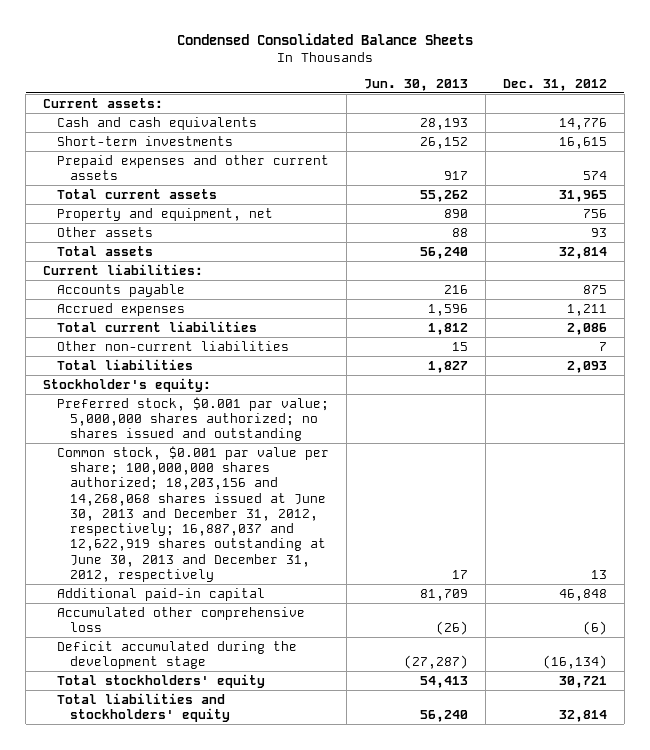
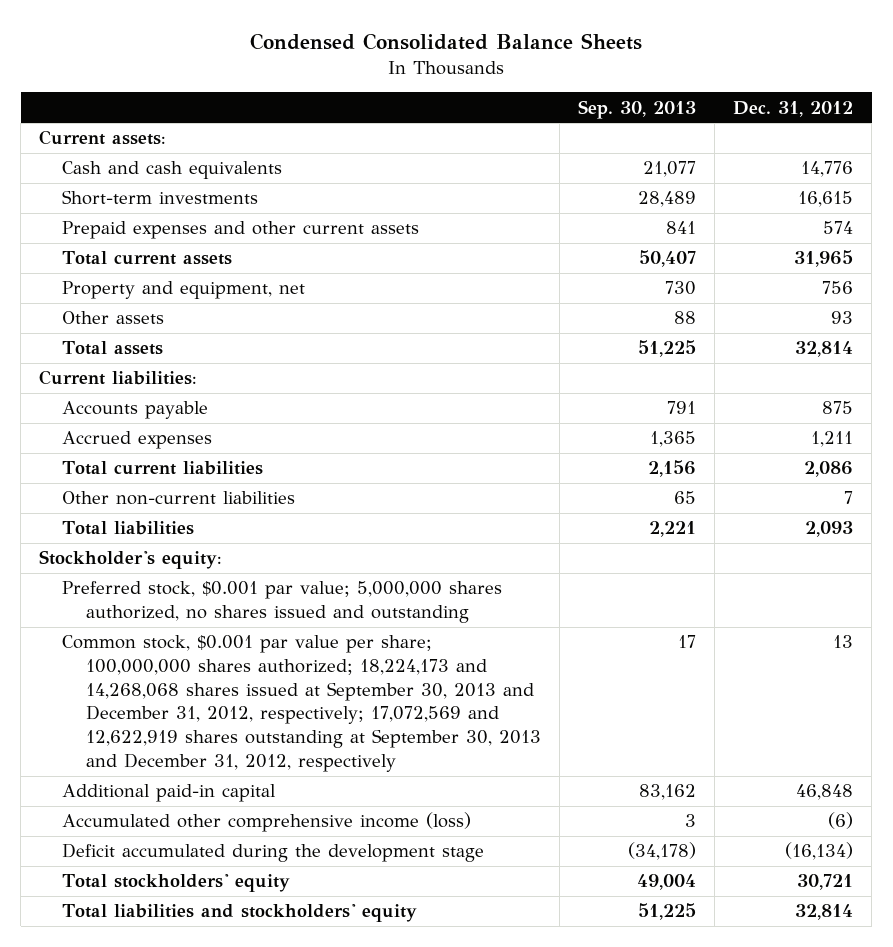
[363,78,468,91] Jun. 30, 2013 -> none
none -> [578,99,697,119] Sep. 30, 2013
[56,396,329,442] Preferred stock, $0.001 par value; 5,000,000 shares authorized; no shares issued and outstanding -> [62,581,503,624] Preferred stock, $0.001 par value; 5,000,000 shares authorized, no shares issued and outstanding
[56,445,329,583] Common stock, $0.001 par value per share; 100,000,000 shares authorized; 18,203,156 and 14,268,068 shares issued at June 30, 2013 and December 31, 2012, respectively; 16,887,037 and 12,622,919 shares outstanding at June 30, 2013 and December 31, 2012, respectively -> [62,635,541,772] Common stock, $0.001 par value per share; 100,000,000 shares authorized; 18,224,173 and 14,268,068 shares issued at September 30, 2013 and December 31, 2012, respectively; 17,072,569 and 12,622,919 shares outstanding at September 30, 2013 and December 31, 2012, respectively
[56,606,305,632] Accumulated other comprehensive loss -> [62,812,472,833] Accumulated other comprehensive income (loss)

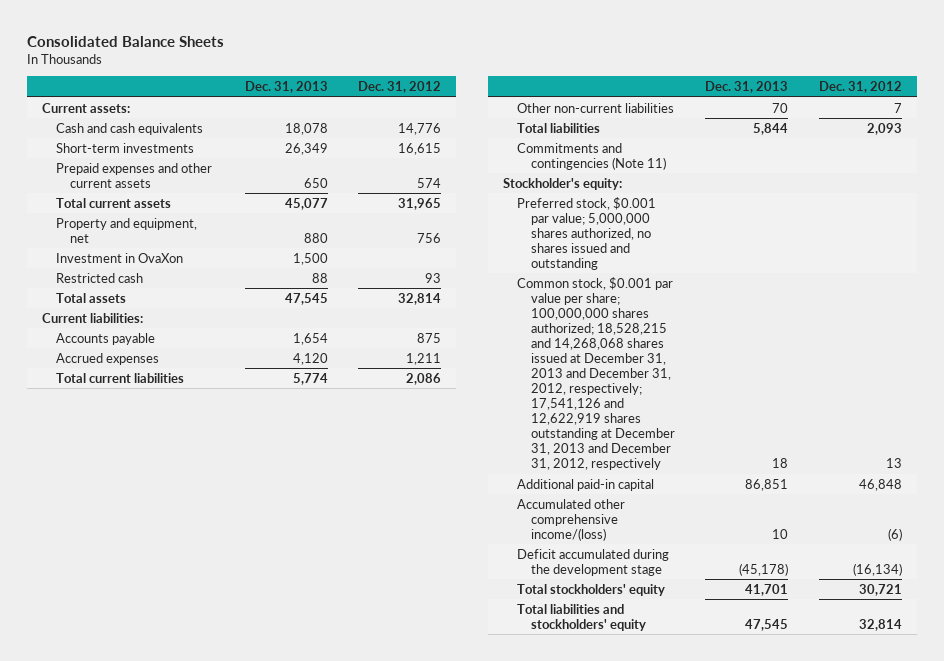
[250,33,643,51] Condensed Consolidated Balance Sheets -> [26,35,224,47] Consolidated Balance Sheets
[578,99,697,119] Sep. 30, 2013 -> none
none -> [244,80,328,93] Dec. 31, 2013
[62,311,165,325] Other assets -> none
none -> [56,252,184,263] Investment in OvaXon
none -> [56,272,144,283] Restricted cash
none -> [517,142,667,170] Commitments and contingencies (Note 11)
[62,635,541,772] Common stock, $0.001 par value per share; 100,000,000 shares authorized; 18,224,173 and 14,268,068 shares issued at September 30, 2013 and December 31, 2012, respectively; 17,072,569 and 12,622,919 shares outstanding at September 30, 2013 and December 31, 2012, respectively -> [517,276,676,470] Common stock, $0.001 par value per share; 100,000,000 shares authorized; 18,528,215 and 14,268,068 shares issued at December 31, 2013 and December 31, 2012, respectively; 17,541,126 and 12,622,919 shares outstanding at December 31, 2013 and December 31, 2012, respectively
[62,812,472,833] Accumulated other comprehensive income (loss) -> [517,498,626,541] Accumulated other comprehensive income/(loss)

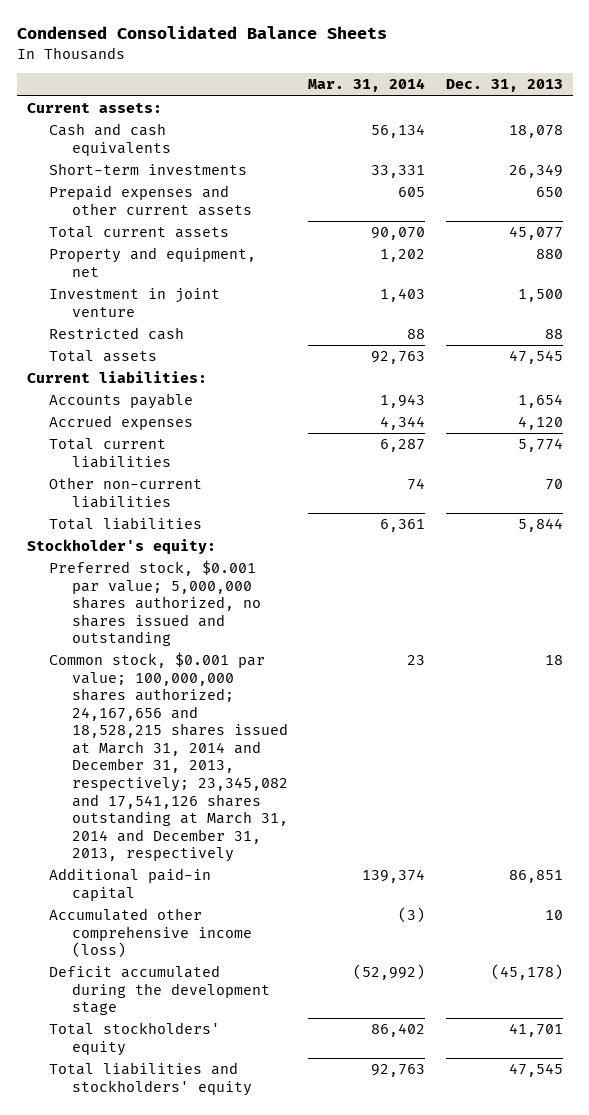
[26,35,224,47] Consolidated Balance Sheets -> [16,26,387,40] Condensed Consolidated Balance Sheets
[358,80,442,93] Dec. 31, 2012 -> none
none -> [308,78,426,93] Mar. 31, 2014
[56,252,184,263] Investment in OvaXon -> [49,288,221,317] Investment in joint venture
[517,142,667,170] Commitments and contingencies (Note 11) -> none
[517,276,676,470] Common stock, $0.001 par value per share; 100,000,000 shares authorized; 18,528,215 and 14,268,068 shares issued at December 31, 2013 and December 31, 2012, respectively; 17,541,126 and 12,622,919 shares outstanding at December 31, 2013 and December 31, 2012, respectively -> [49,652,288,863] Common stock, $0.001 par value; 100,000,000 shares authorized; 24,167,656 and 18,528,215 shares issued at March 31, 2014 and December 31, 2013, respectively; 23,345,082 and 17,541,126 shares outstanding at March 31, 2014 and December 31, 2013, respectively
[517,498,626,541] Accumulated other comprehensive income/(loss) -> [49,908,252,959] Accumulated other comprehensive income (loss)

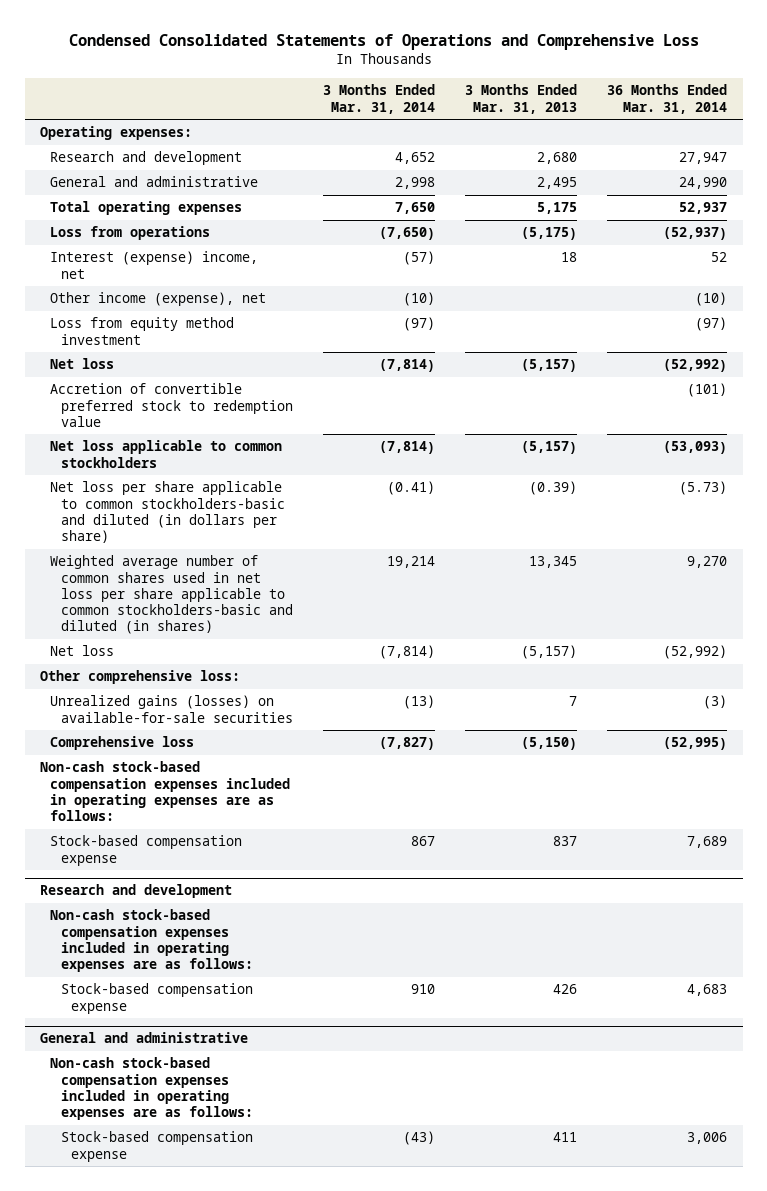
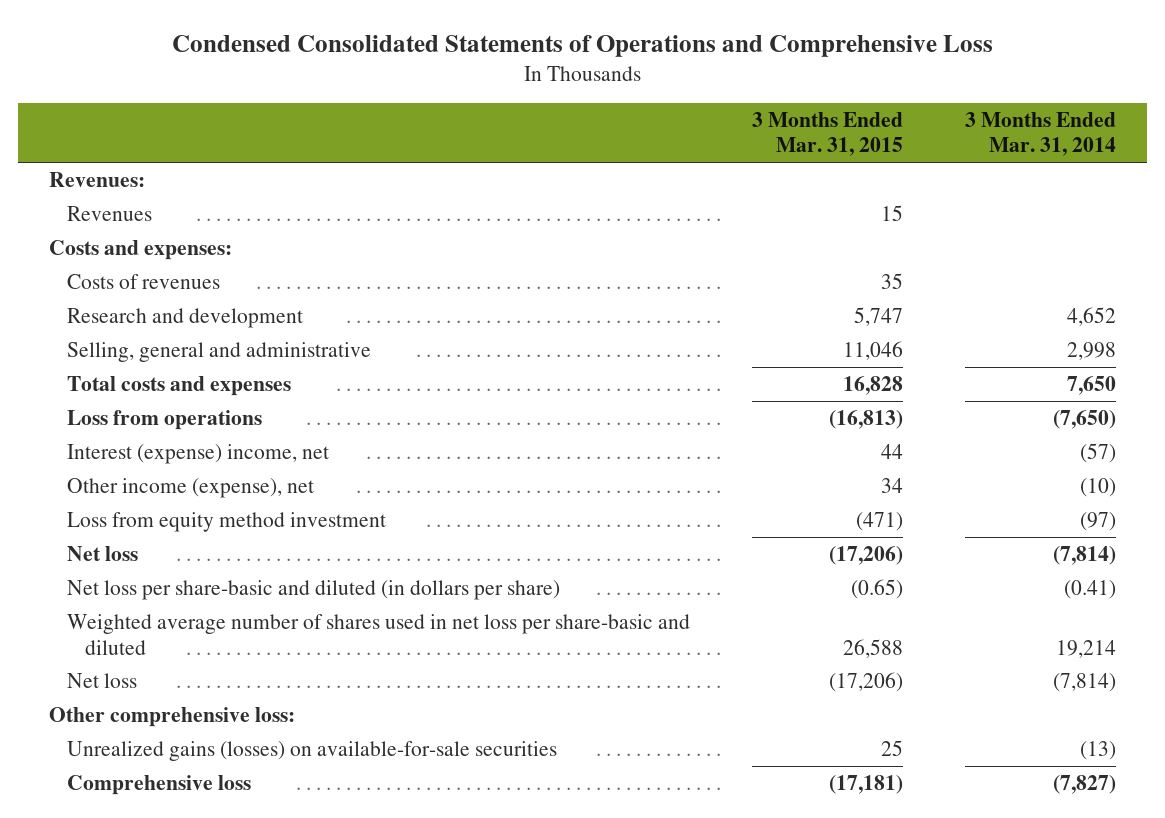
[465,84,578,114] 3 Months Ended Mar. 31, 2013 -> none
[607,84,728,114] 36 Months Ended Mar. 31, 2014 -> none
none -> [752,112,904,157] 3 Months Ended Mar. 31, 2015
none -> [49,172,146,188] Revenues:
none -> [67,206,153,222] Revenues
[39,126,192,141] Operating expenses: -> [49,240,233,261] Costs and expenses:
none -> [67,274,221,290] Costs of revenues
[50,176,259,188] General and administrative -> [67,342,372,363] Selling, general and administrative
[50,201,243,216] Total operating expenses -> [67,376,292,397] Total costs and expenses
[50,383,293,427] Accretion of convertible preferred stock to redemption value -> none
[50,440,283,468] Net loss applicable to common stockholders -> none
[50,481,285,544] Net loss per share applicable to common stockholders-basic and diluted (in dollars per share) -> [67,580,561,601] Net loss per share-basic and diluted (in dollars per share)
[50,555,293,635] Weighted average number of common shares used in net loss per share applicable to common stockholders-basic and diluted (in shares) -> [67,614,691,655] Weighted average number of shares used in net loss per share-basic and diluted
[39,761,291,822] Non-cash stock-based compensation expenses included in operating expenses are as follows: -> none
[50,835,243,866] Stock-based compensation expense -> none
[39,884,232,899] Research and development -> none
[50,909,253,973] Non-cash stock-based compensation expenses included in operating expenses are as follows: -> none
[60,983,253,1014] Stock-based compensation expense -> none
[39,1032,248,1044] General and administrative -> none
[50,1057,253,1121] Non-cash stock-based compensation expenses included in operating expenses are as follows: -> none
[60,1131,253,1162] Stock-based compensation expense -> none

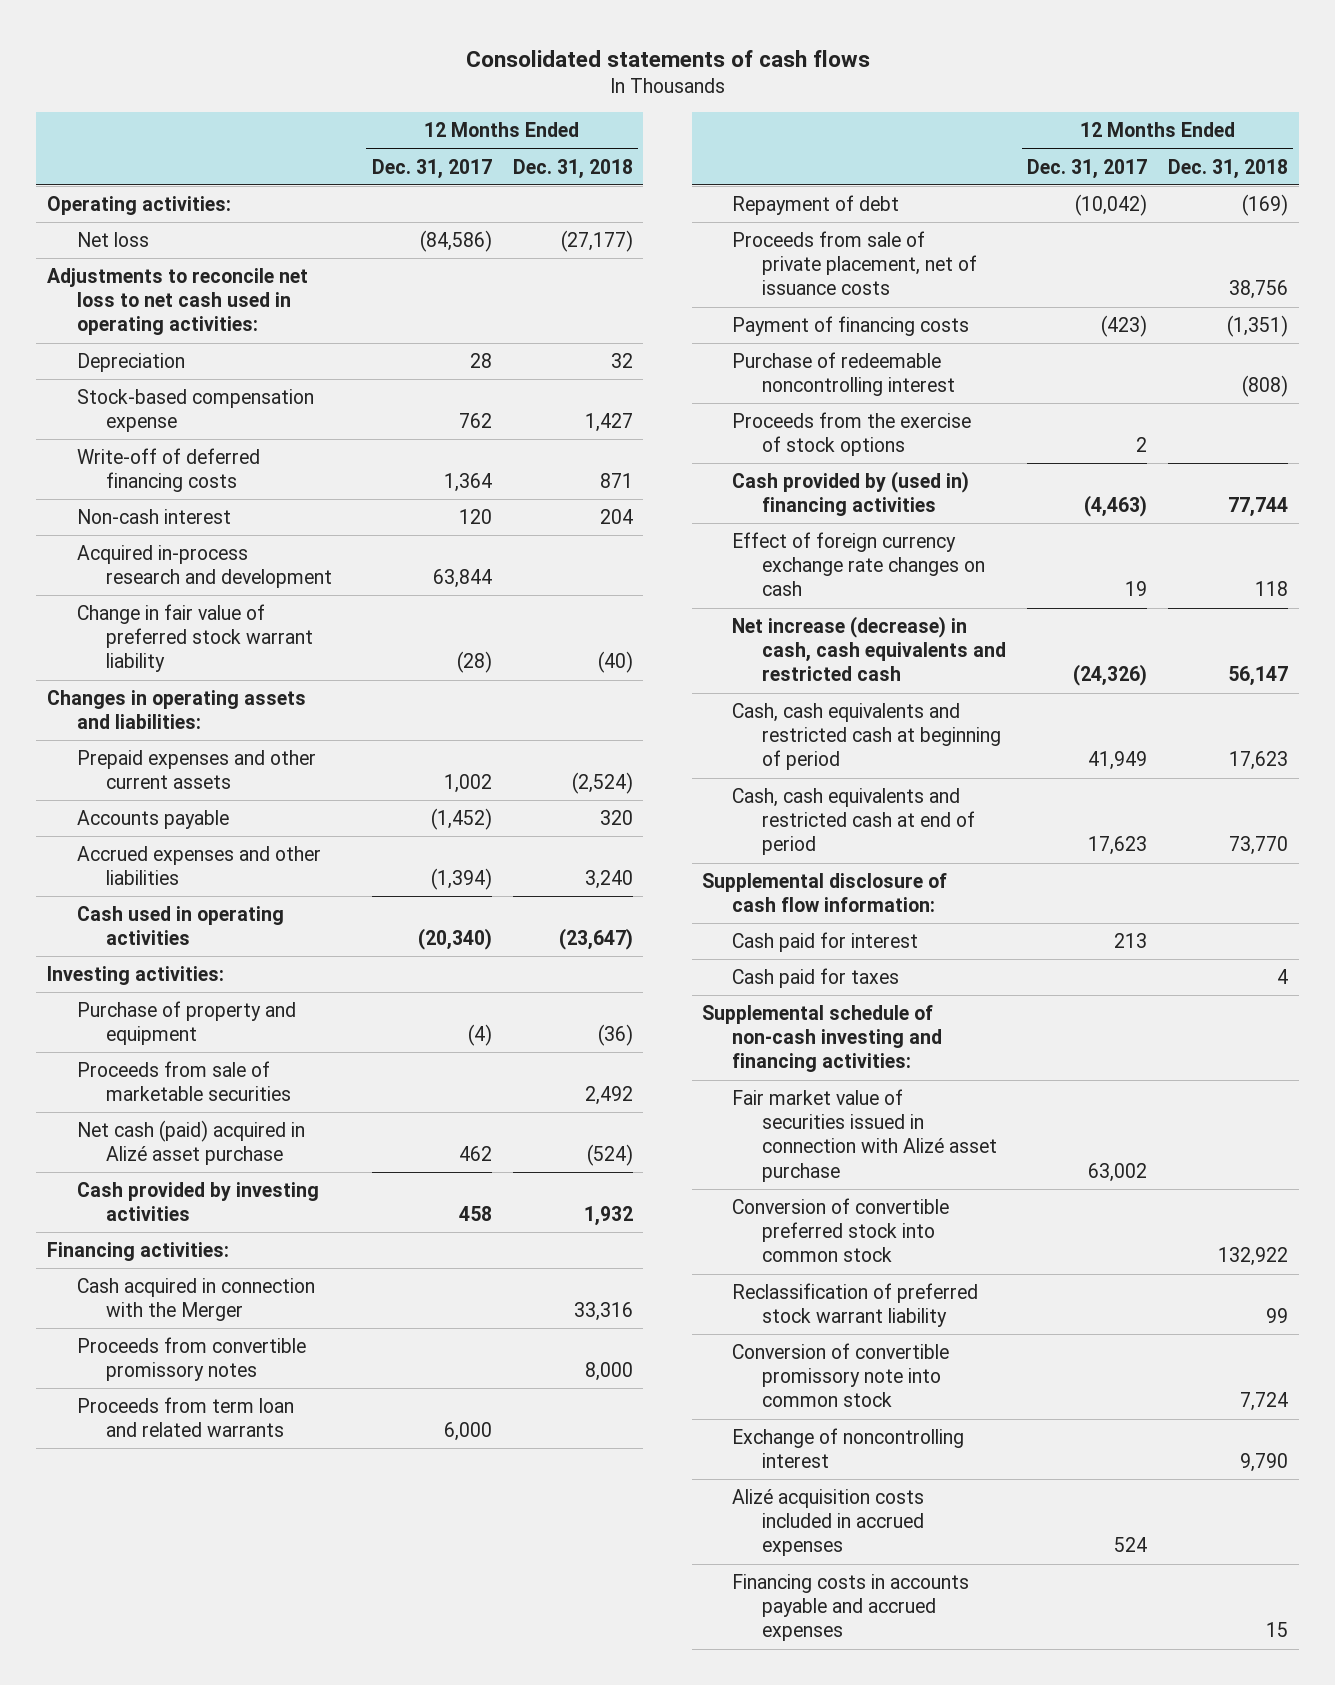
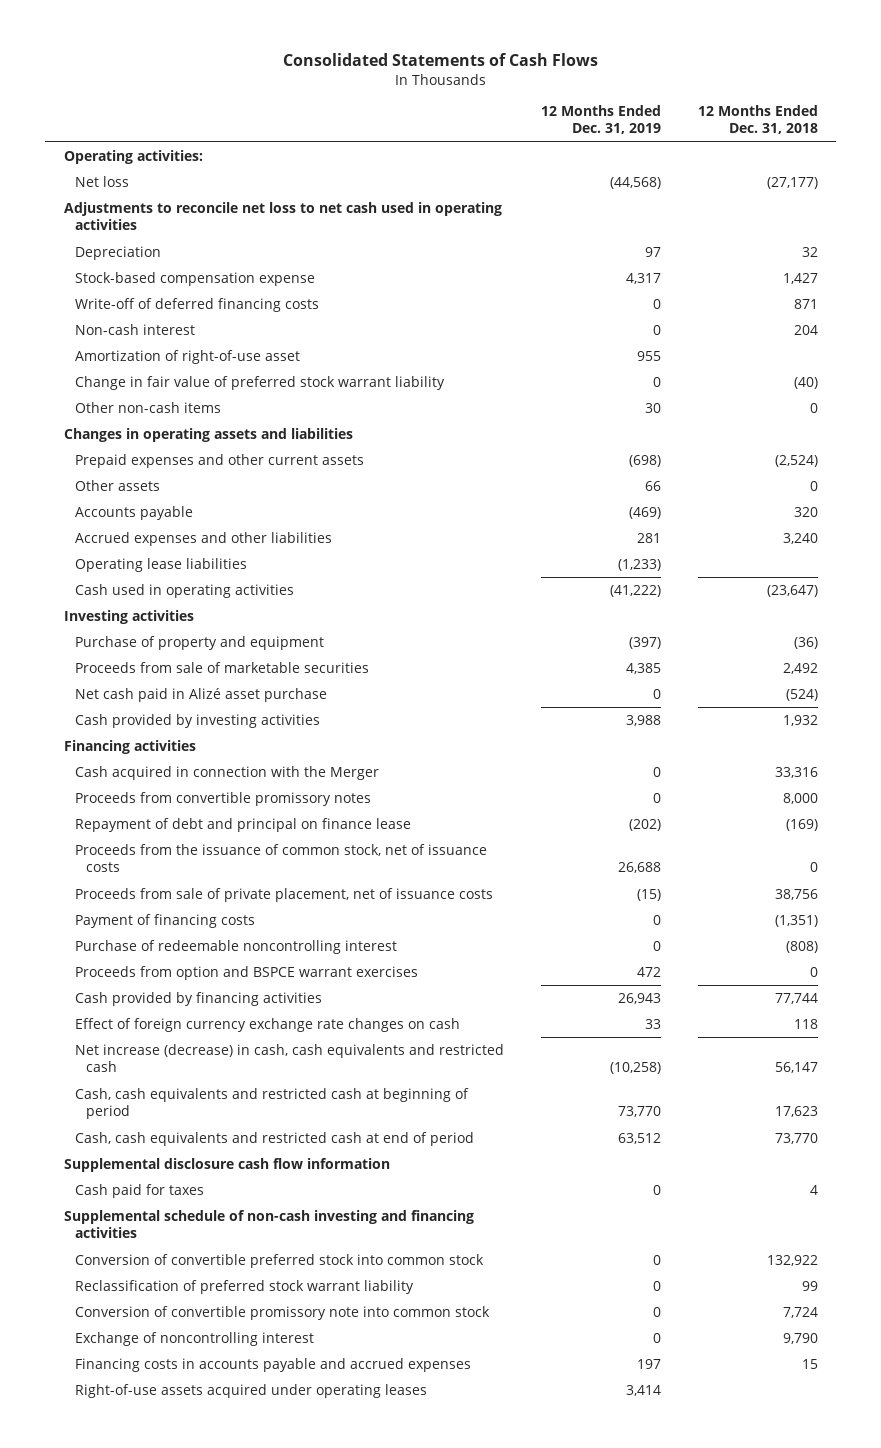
[465,49,870,67] Consolidated statements of cash flows -> [282,53,598,67] Consolidated Statements of Cash Flows
[371,158,492,179] Dec. 31, 2017 -> none
none -> [540,105,661,135] 12 Months Ended Dec. 31, 2019
[47,268,309,336] Adjustments to reconcile net loss to net cash used in operating activities: -> [63,202,502,231] Adjustments to reconcile net loss to net cash used in operating activities
[76,545,333,589] Acquired in-process research and development -> none
none -> [74,350,300,365] Amortization of right-of-use asset
none -> [74,402,221,414] Other non-cash items
[47,690,307,730] Changes in operating assets and liabilities: -> [63,428,353,443] Changes in operating assets and liabilities
none -> [74,480,160,492] Other assets
none -> [74,558,247,573] Operating lease liabilities
[47,966,225,986] Investing activities: -> [63,610,194,625] Investing activities
[76,1120,305,1166] Net cash (paid) acquired in Alizé asset purchase -> [74,688,327,703] Net cash paid in Alizé asset purchase
[47,1242,230,1262] Financing activities: -> [63,740,196,755] Financing activities
[76,1397,294,1438] Proceeds from term loan and related warrants -> none
[732,195,900,216] Repayment of debt -> [74,818,411,833] Repayment of debt and principal on finance lease
none -> [74,844,487,873] Proceeds from the issuance of common stock, net of issuance costs
[732,412,972,457] Proceeds from the exercise of stock options -> none
none -> [74,966,418,981] Proceeds from option and BSPCE warrant exercises
[732,471,970,517] Cash provided by (used in) financing activities -> [74,992,322,1007] Cash provided by financing activities
[732,932,919,953] Cash paid for interest -> none
[702,873,948,913] Supplemental disclosure of cash flow information: -> [63,1158,390,1173] Supplemental disclosure cash flow information
[732,1089,997,1182] Fair market value of securities issued in connection with Alizé asset purchase -> none
[702,1005,943,1073] Supplemental schedule of non-cash investing and financing activities: -> [63,1210,474,1239] Supplemental schedule of non-cash investing and financing activities
[732,1489,925,1557] Alizé acquisition costs included in accrued expenses -> none
none -> [74,1384,427,1399] Right-of-use assets acquired under operating leases

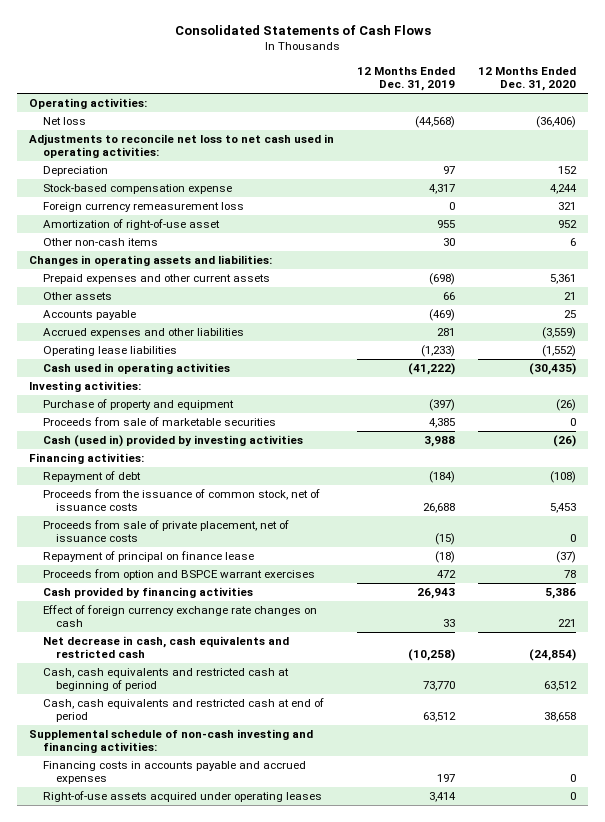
[697,105,818,135] 12 Months Ended Dec. 31, 2018 -> none
none -> [478,66,577,92] 12 Months Ended Dec. 31, 2020
[63,202,502,231] Adjustments to reconcile net loss to net cash used in operating activities -> [28,134,334,159] Adjustments to reconcile net loss to net cash used in operating activities:
[74,298,319,313] Write-off of deferred financing costs -> none
[74,324,195,336] Non-cash interest -> none
none -> [42,202,244,213] Foreign currency remeasurement loss
[74,376,445,391] Change in fair value of preferred stock warrant liability -> none
[63,428,353,443] Changes in operating assets and liabilities -> [28,255,272,267] Changes in operating assets and liabilities:
[63,610,194,625] Investing activities -> [28,381,141,393] Investing activities:
[74,688,327,703] Net cash paid in Alizé asset purchase -> none
[74,766,379,781] Cash acquired in connection with the Merger -> none
[74,792,371,807] Proceeds from convertible promissory notes -> none
[74,818,411,833] Repayment of debt and principal on finance lease -> none
[74,714,320,729] Cash provided by investing activities -> [42,435,303,448] Cash (used in) provided by investing activities
[63,740,196,755] Financing activities -> [28,453,144,465] Financing activities:
none -> [42,471,141,483] Repayment of debt
[74,914,255,929] Payment of financing costs -> none
[74,940,397,955] Purchase of redeemable noncontrolling interest -> none
none -> [42,551,254,563] Repayment of principal on finance lease
[74,1044,504,1073] Net increase (decrease) in cash, cash equivalents and restricted cash -> [42,636,289,659] Net decrease in cash, cash equivalents and restricted cash
[63,1158,390,1173] Supplemental disclosure cash flow information -> none
[74,1184,204,1199] Cash paid for taxes -> none
[74,1254,484,1269] Conversion of convertible preferred stock into common stock -> none
[74,1280,414,1295] Reclassification of preferred stock warrant liability -> none
[74,1306,490,1321] Conversion of convertible promissory note into common stock -> none
[74,1332,314,1347] Exchange of noncontrolling interest -> none
[63,1210,474,1239] Supplemental schedule of non-cash investing and financing activities -> [28,729,313,754] Supplemental schedule of non-cash investing and financing activities:

